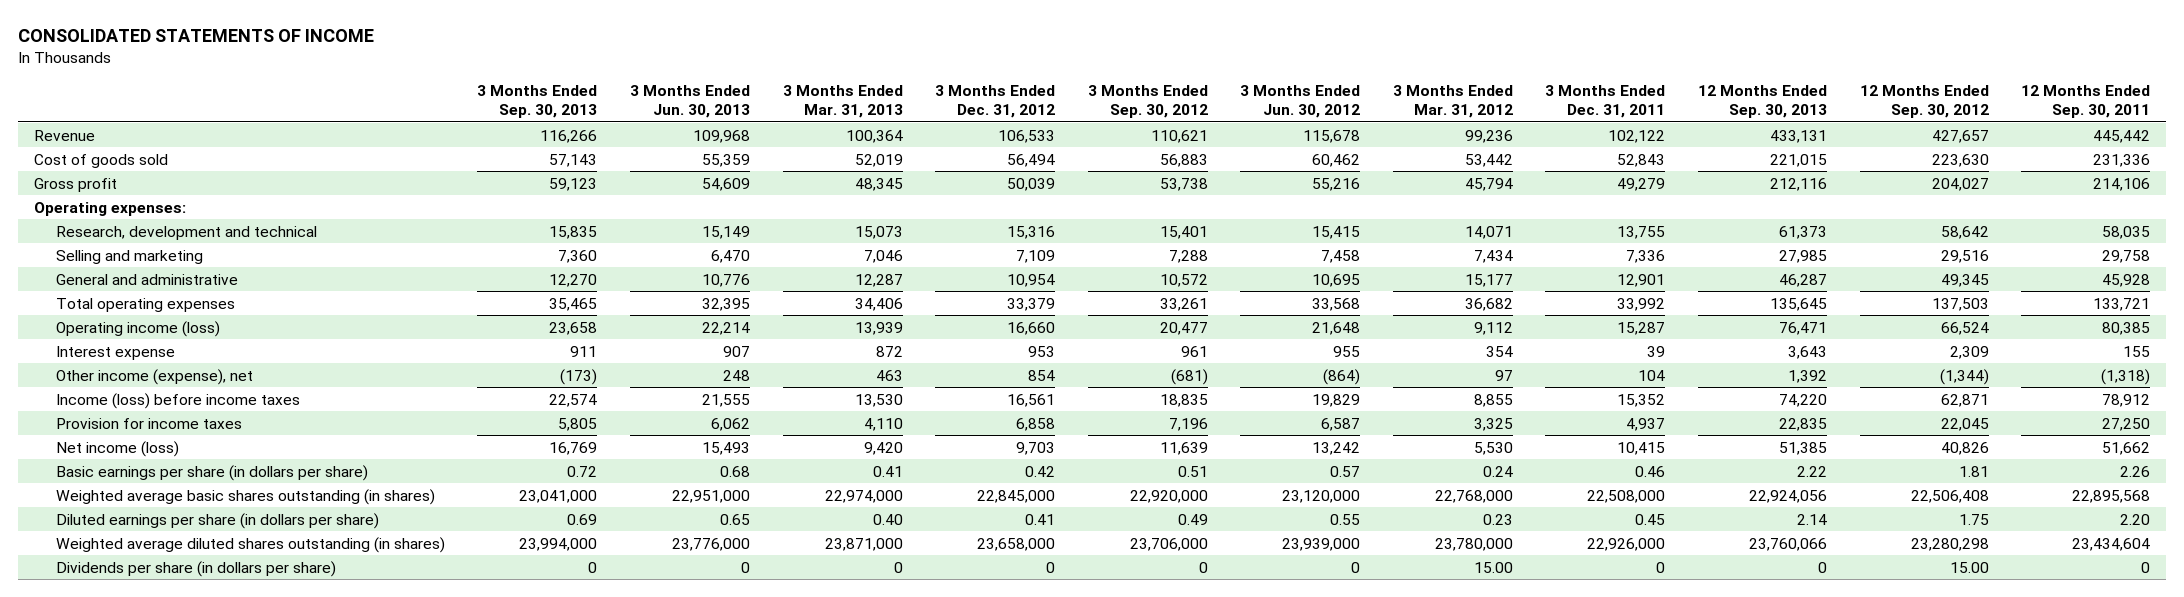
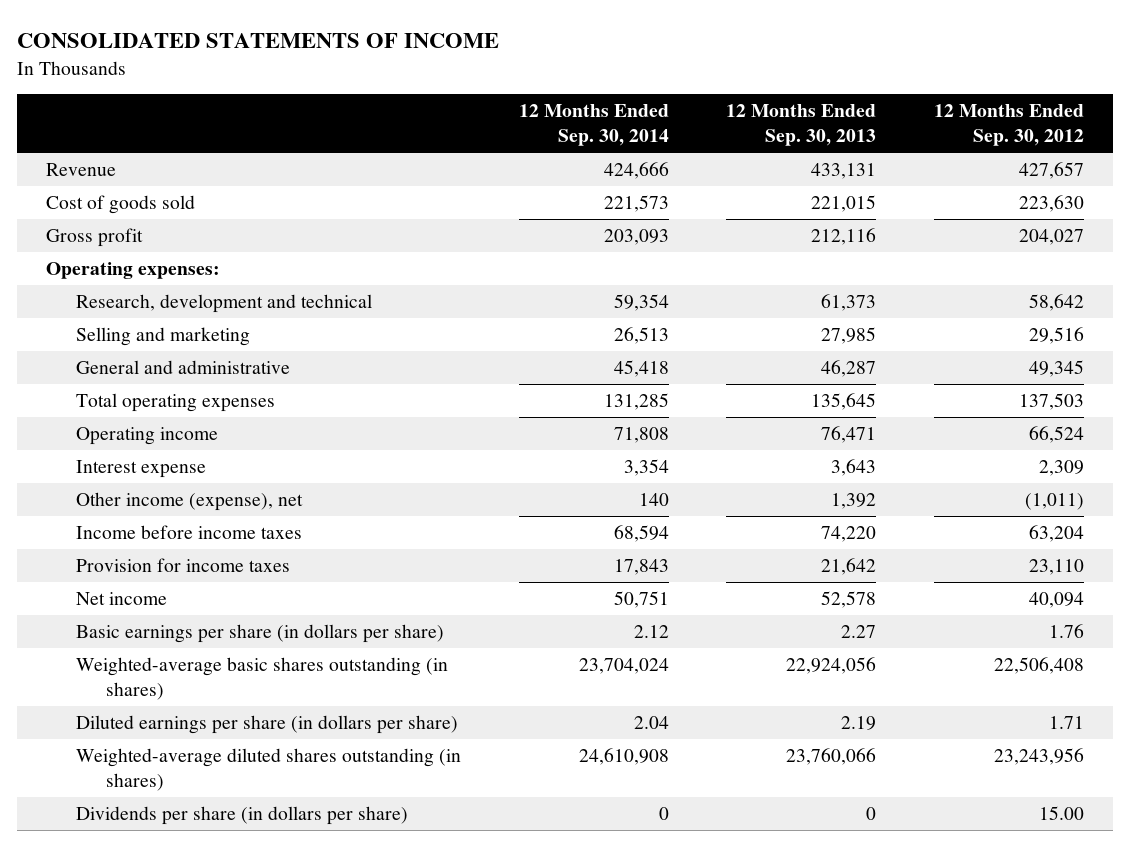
[477,85,598,119] 3 Months Ended Sep. 30, 2013 -> none
[629,85,750,119] 3 Months Ended Jun. 30, 2013 -> none
[782,85,903,119] 3 Months Ended Mar. 31, 2013 -> none
[935,85,1056,119] 3 Months Ended Dec. 31, 2012 -> none
[1087,85,1208,119] 3 Months Ended Sep. 30, 2012 -> none
[1240,85,1361,119] 3 Months Ended Jun. 30, 2012 -> none
[1392,85,1513,119] 3 Months Ended Mar. 31, 2012 -> none
[1545,85,1666,119] 3 Months Ended Dec. 31, 2011 -> none
[2021,85,2151,119] 12 Months Ended Sep. 30, 2011 -> none
none -> [518,104,669,147] 12 Months Ended Sep. 30, 2014
[55,320,220,337] Operating income (loss) -> [76,427,219,446] Operating income
[1939,368,1989,385] (1,344) -> [1024,493,1084,511] (1,011)
[55,392,300,409] Income (loss) before income taxes -> [76,525,303,540] Income before income taxes
[1940,393,1989,407] 62,871 -> [1028,525,1084,543] 63,204
[1778,417,1827,431] 22,835 -> [821,558,877,576] 21,642
[1940,417,1989,431] 22,045 -> [1028,559,1084,576] 23,110
[55,440,179,457] Net income (loss) -> [76,592,168,606] Net income
[1778,441,1827,455] 51,385 -> [821,591,877,609] 52,578
[1940,441,1989,455] 40,826 -> [1028,592,1084,609] 40,094
[1796,465,1827,477] 2.22 -> [841,625,877,639] 2.27
[1958,465,1989,477] 1.81 -> [1048,624,1084,639] 1.76
[55,488,435,505] Weighted average basic shares outstanding (in shares) -> [76,657,449,701] Weighted-average basic shares outstanding (in shares)
[1796,513,1827,525] 2.14 -> [841,716,877,731] 2.19
[1958,513,1989,525] 1.75 -> [1048,716,1084,730] 1.71
[55,536,445,553] Weighted average diluted shares outstanding (in shares) -> [76,748,462,792] Weighted-average diluted shares outstanding (in shares)
[1910,537,1989,551] 23,280,298 -> [993,748,1084,766] 23,243,956

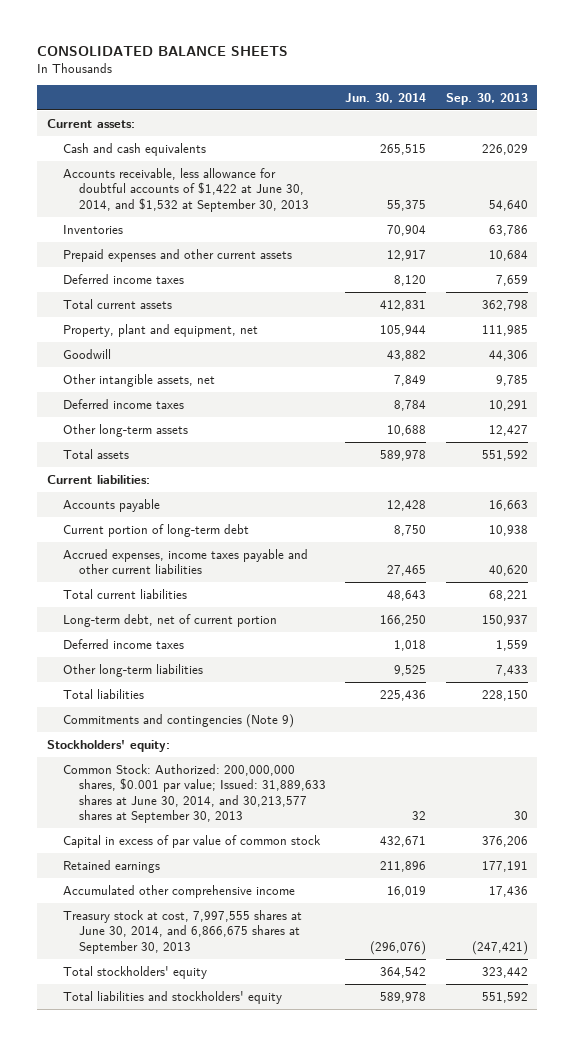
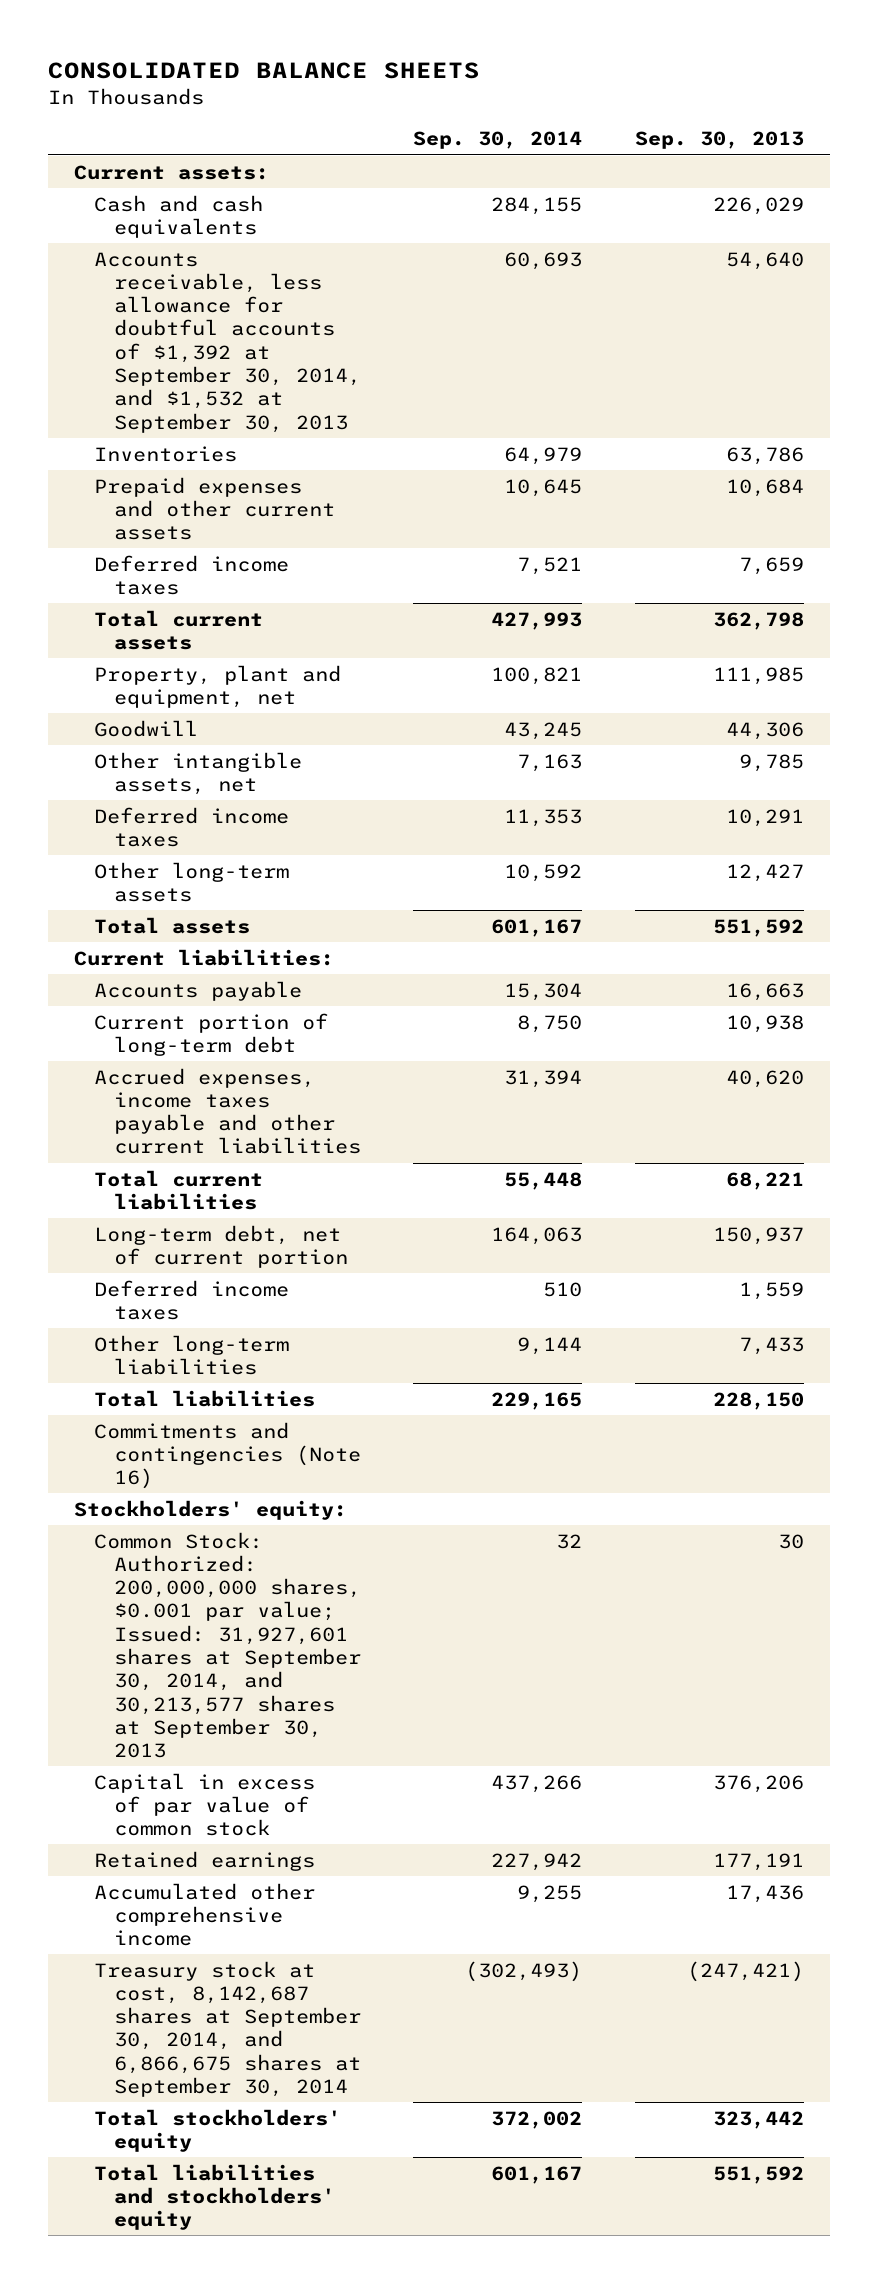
[345,92,427,103] Jun. 30, 2014 -> none
none -> [413,131,583,150] Sep. 30, 2014
[62,167,309,212] Accounts receivable, less allowance for doubtful accounts of $1,422 at June 30, 2014, and $1,532 at September 30, 2013 -> [94,251,361,433] Accounts receivable, less allowance for doubtful accounts of $1,392 at September 30, 2014, and $1,532 at September 30, 2013
[62,713,294,728] Commitments and contingencies (Note 9) -> [94,1421,361,1490] Commitments and contingencies (Note 16)
[62,763,326,824] Common Stock: Authorized: 200,000,000 shares, $0.001 par value; Issued: 31,889,633 shares at June 30, 2014, and 30,213,577 shares at September 30, 2013 -> [94,1531,361,1759] Common Stock: Authorized: 200,000,000 shares, $0.001 par value; Issued: 31,927,601 shares at September 30, 2014, and 30,213,577 shares at September 30, 2013
[62,909,302,954] Treasury stock at cost, 7,997,555 shares at June 30, 2014, and 6,866,675 shares at September 30, 2013 -> [94,1960,361,2098] Treasury stock at cost, 8,142,687 shares at September 30, 2014, and 6,866,675 shares at September 30, 2014

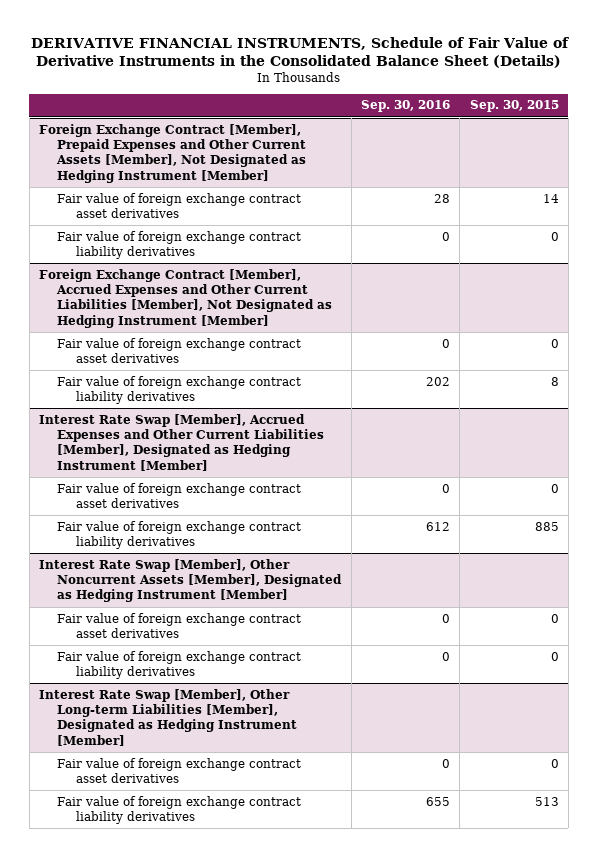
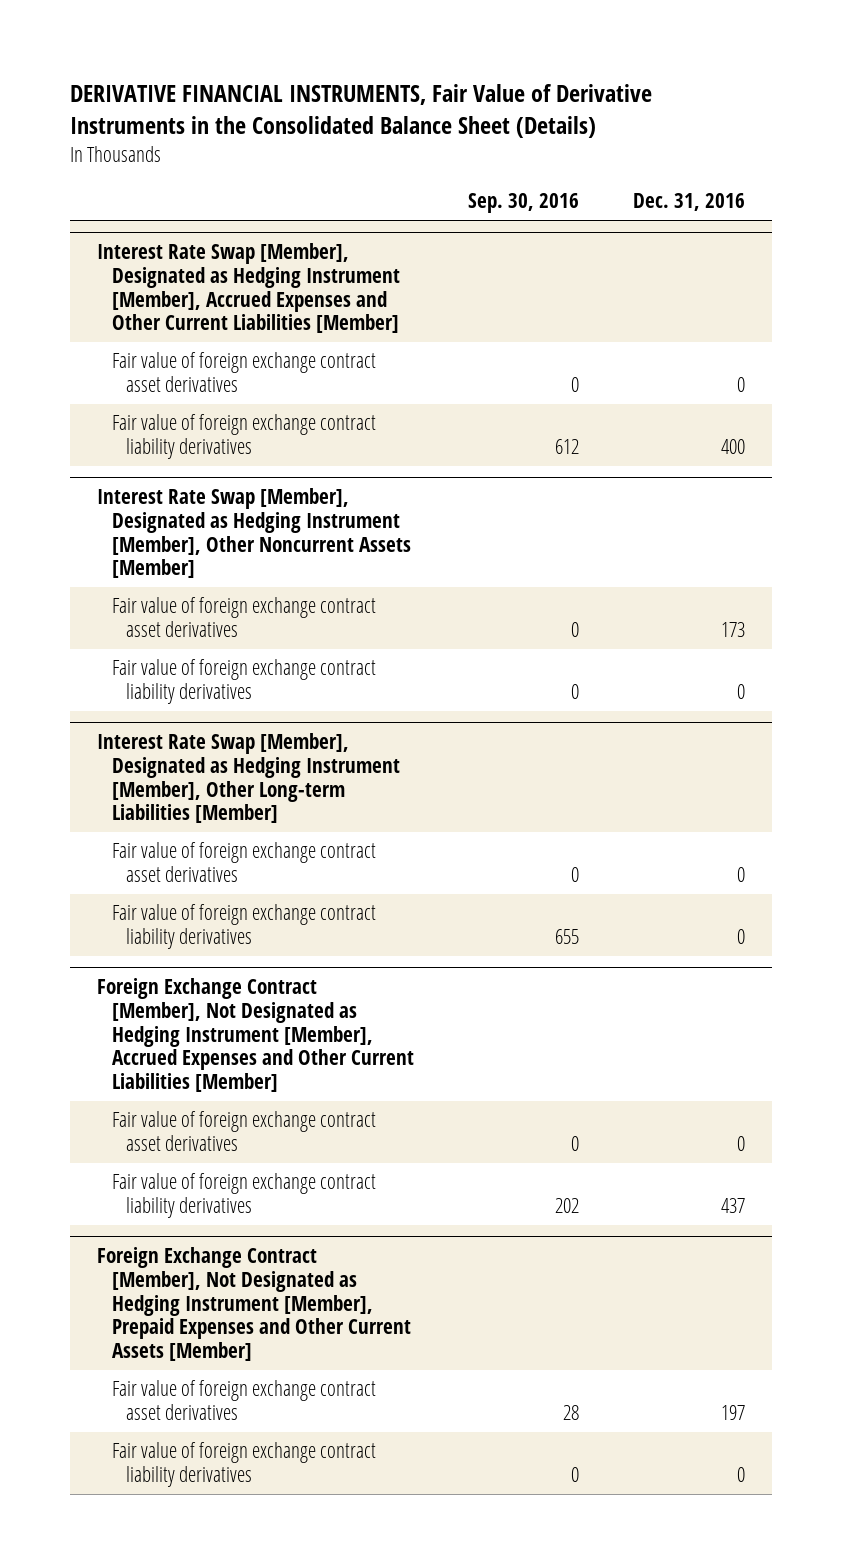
[30,36,569,68] DERIVATIVE FINANCIAL INSTRUMENTS, Schedule of Fair Value of Derivative Instruments in the Consolidated Balance Sheet (Details) -> [70,83,653,138] DERIVATIVE FINANCIAL INSTRUMENTS, Fair Value of Derivative Instruments in the Consolidated Balance Sheet (Details)
[469,100,559,113] Sep. 30, 2015 -> none
none -> [633,193,746,212] Dec. 31, 2016
[38,123,307,183] Foreign Exchange Contract [Member], Prepaid Expenses and Other Current Assets [Member], Not Designated as Hedging Instrument [Member] -> none
[57,192,302,219] Fair value of foreign exchange contract asset derivatives -> none
[57,230,302,260] Fair value of foreign exchange contract liability derivatives -> none
[38,268,333,328] Foreign Exchange Contract [Member], Accrued Expenses and Other Current Liabilities [Member], Not Designated as Hedging Instrument [Member] -> none
[57,337,302,364] Fair value of foreign exchange contract asset derivatives -> none
[57,375,302,405] Fair value of foreign exchange contract liability derivatives -> none
[38,413,325,471] Interest Rate Swap [Member], Accrued Expenses and Other Current Liabilities [Member], Designated as Hedging Instrument [Member] -> [97,243,400,334] Interest Rate Swap [Member], Designated as Hedging Instrument [Member], Accrued Expenses and Other Current Liabilities [Member]
[38,558,343,603] Interest Rate Swap [Member], Other Noncurrent Assets [Member], Designated as Hedging Instrument [Member] -> [97,488,411,579] Interest Rate Swap [Member], Designated as Hedging Instrument [Member], Other Noncurrent Assets [Member]
[38,688,298,746] Interest Rate Swap [Member], Other Long-term Liabilities [Member], Designated as Hedging Instrument [Member] -> [97,733,400,824] Interest Rate Swap [Member], Designated as Hedging Instrument [Member], Other Long-term Liabilities [Member]
none -> [97,978,414,1093] Foreign Exchange Contract [Member], Not Designated as Hedging Instrument [Member], Accrued Expenses and Other Current Liabilities [Member]
none -> [111,1111,376,1152] Fair value of foreign exchange contract asset derivatives
none -> [111,1173,376,1219] Fair value of foreign exchange contract liability derivatives
none -> [97,1247,411,1362] Foreign Exchange Contract [Member], Not Designated as Hedging Instrument [Member], Prepaid Expenses and Other Current Assets [Member]
none -> [111,1380,376,1421] Fair value of foreign exchange contract asset derivatives
none -> [111,1442,376,1488] Fair value of foreign exchange contract liability derivatives

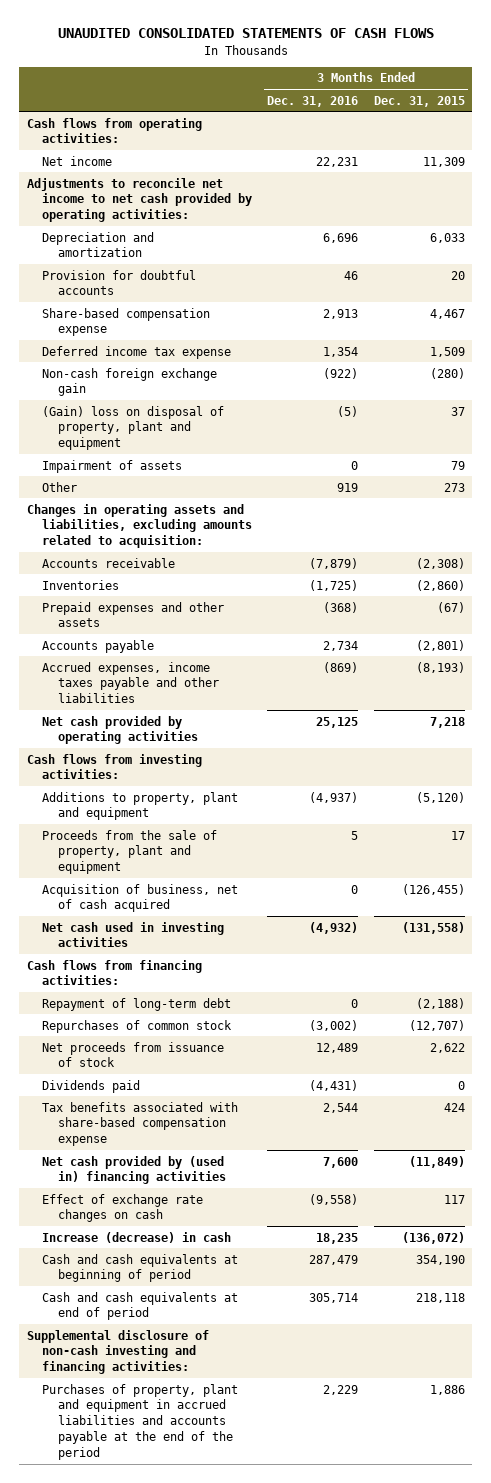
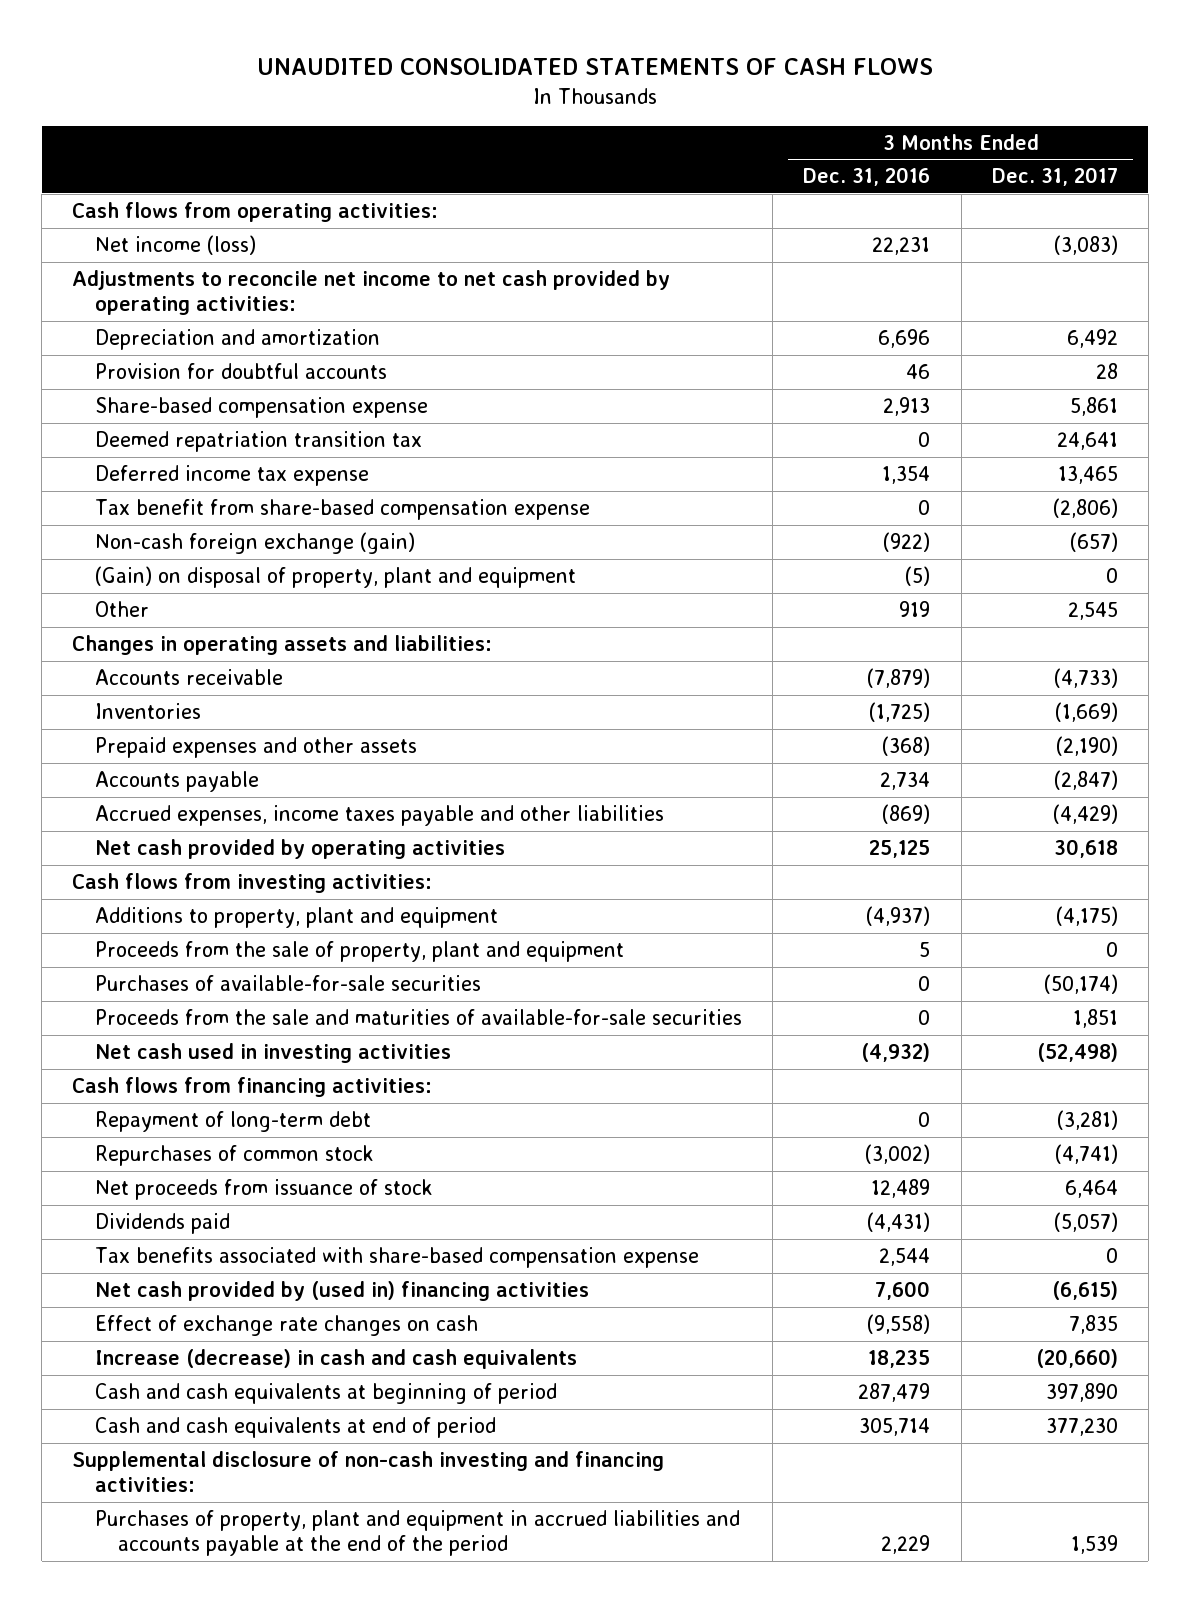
[373,95,465,107] Dec. 31, 2015 -> none
none -> [991,167,1118,187] Dec. 31, 2017
[42,155,113,166] Net income -> [95,235,257,256] Net income (loss)
none -> [95,431,423,453] Deemed repatriation transition tax
[42,459,183,473] Impairment of assets -> none
none -> [95,499,591,521] Tax benefit from share-based compensation expense
[42,367,218,397] Non-cash foreign exchange gain -> [95,532,416,555] Non-cash foreign exchange (gain)
[42,405,225,451] (Gain) loss on disposal of property, plant and equipment -> [95,566,577,589] (Gain) on disposal of property, plant and equipment
[26,503,253,549] Changes in operating assets and liabilities, excluding amounts related to acquisition: -> [72,635,493,656] Changes in operating assets and liabilities:
[42,883,239,913] Acquisition of business, net of cash acquired -> none
none -> [95,975,482,992] Purchases of available-for-sale securities
none -> [95,1009,743,1026] Proceeds from the sale and maturities of available-for-sale securities
[42,1231,232,1243] Increase (decrease) in cash -> [95,1349,578,1370] Increase (decrease) in cash and cash equivalents

